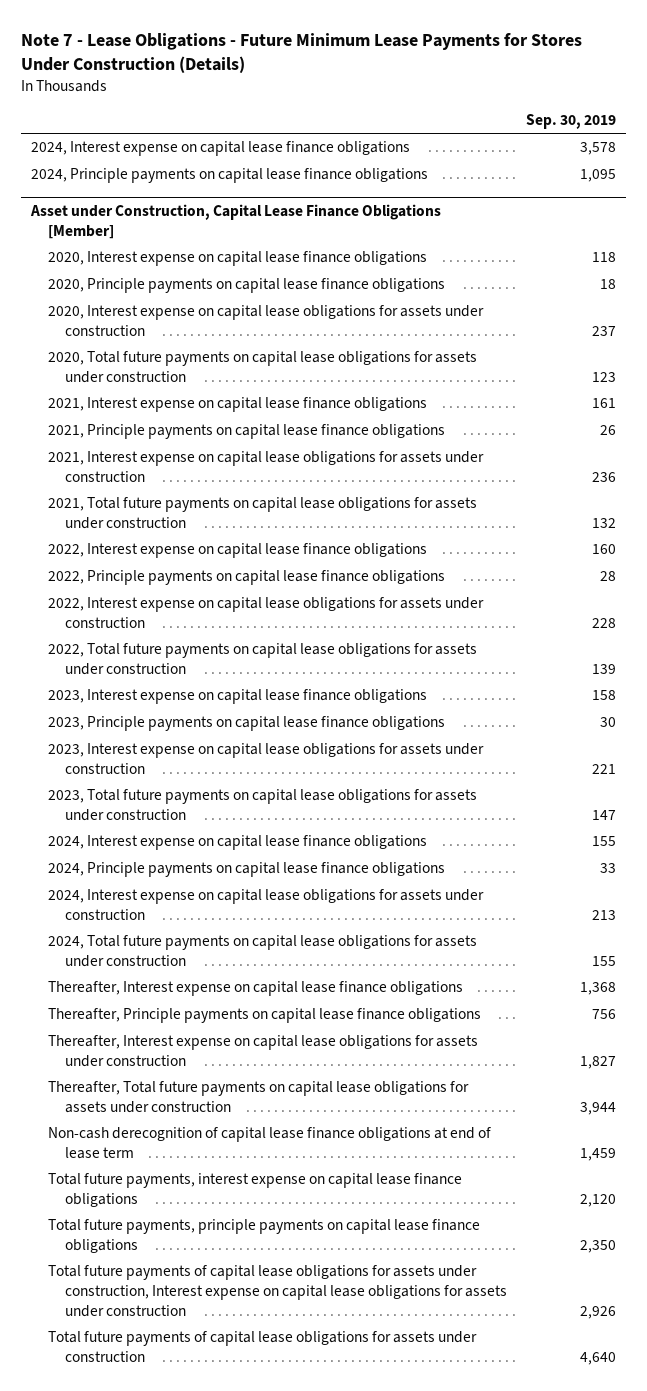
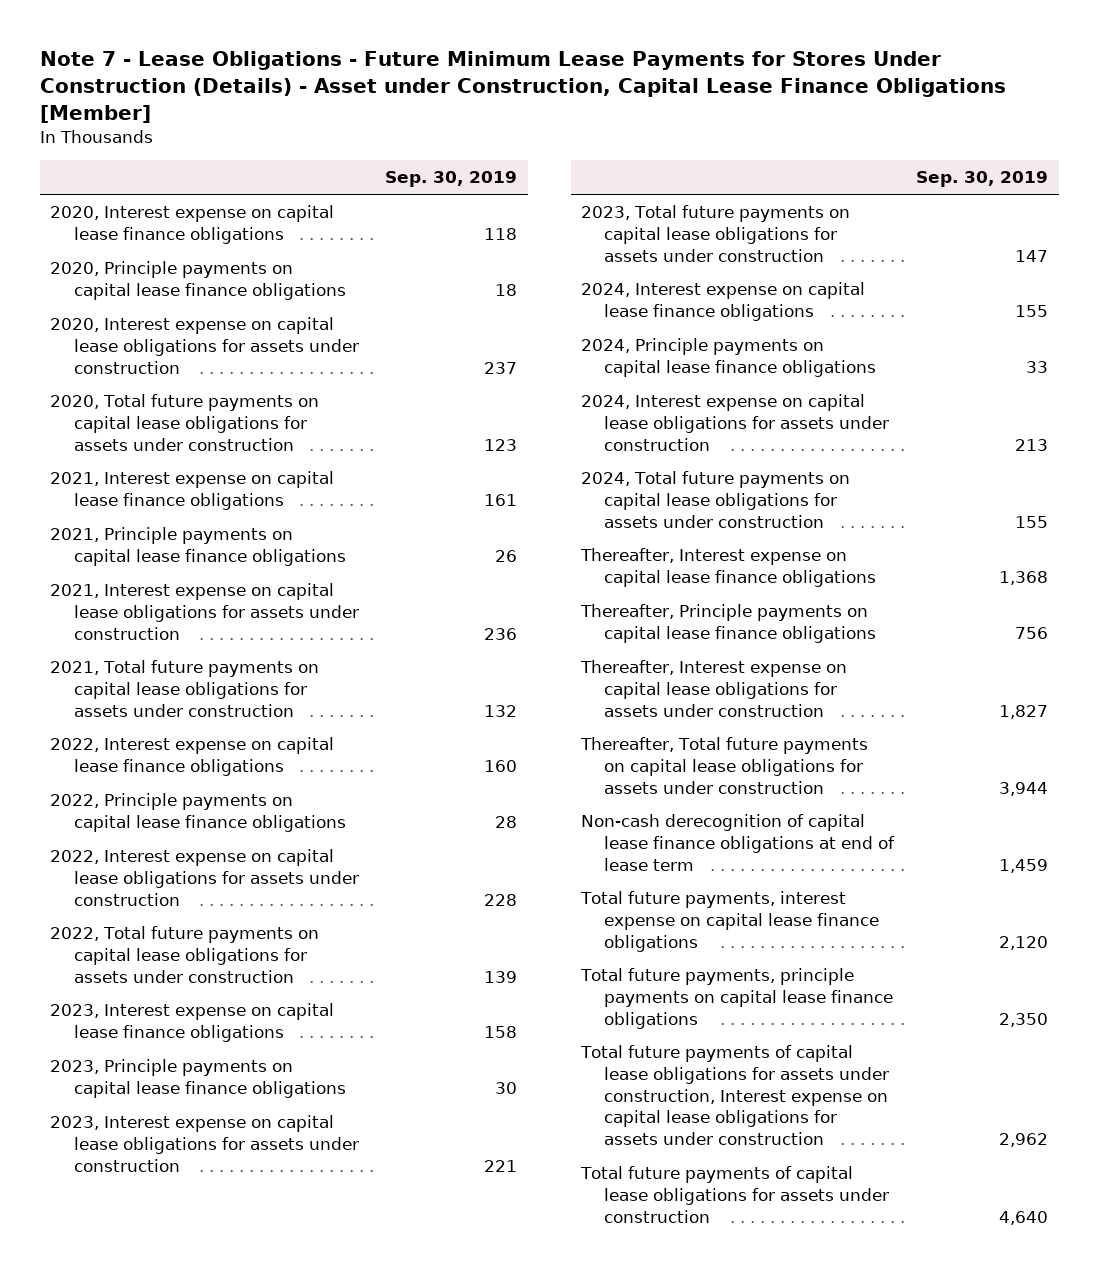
[21,32,583,73] Note 7 - Lease Obligations - Future Minimum Lease Payments for Stores Under Construction (Details) -> [39,51,1006,123] Note 7 - Lease Obligations - Future Minimum Lease Payments for Stores Under Construction (Details) - Asset under Construction, Capital Lease Finance Obligations [Member]
[31,141,411,157] 2024, Interest expense on capital lease finance obligations -> none
[31,168,429,184] 2024, Principle payments on capital lease finance obligations -> none
[30,204,442,240] Asset under Construction, Capital Lease Finance Obligations [Member] -> none
[580,1306,617,1320] 2,926 -> [998,1132,1048,1147] 2,962

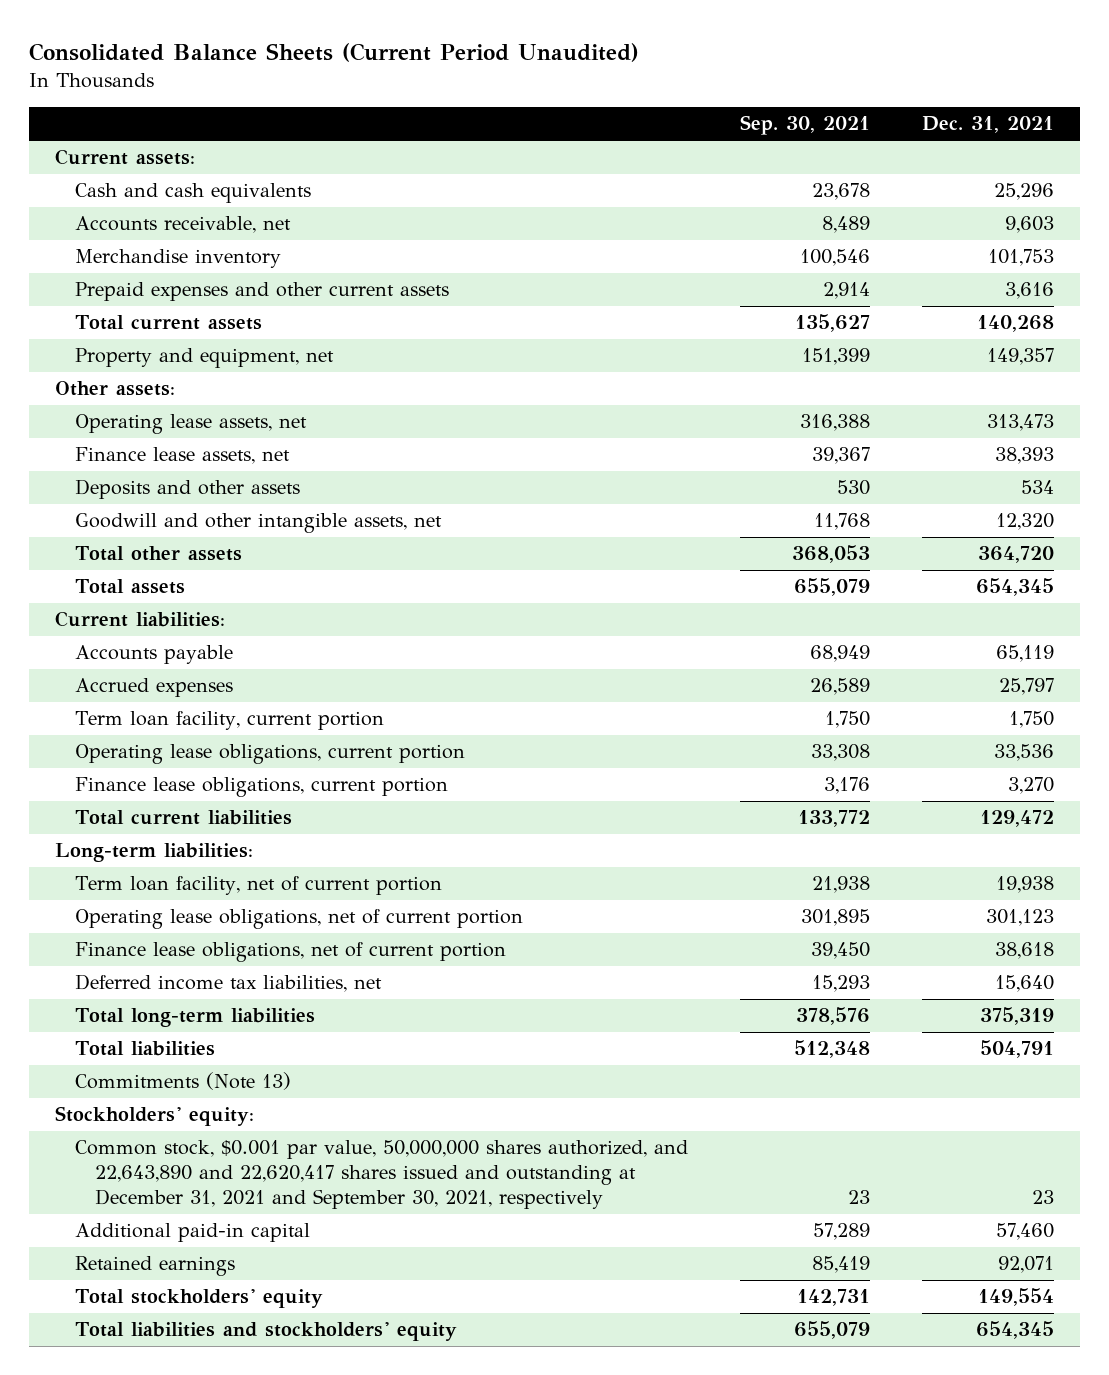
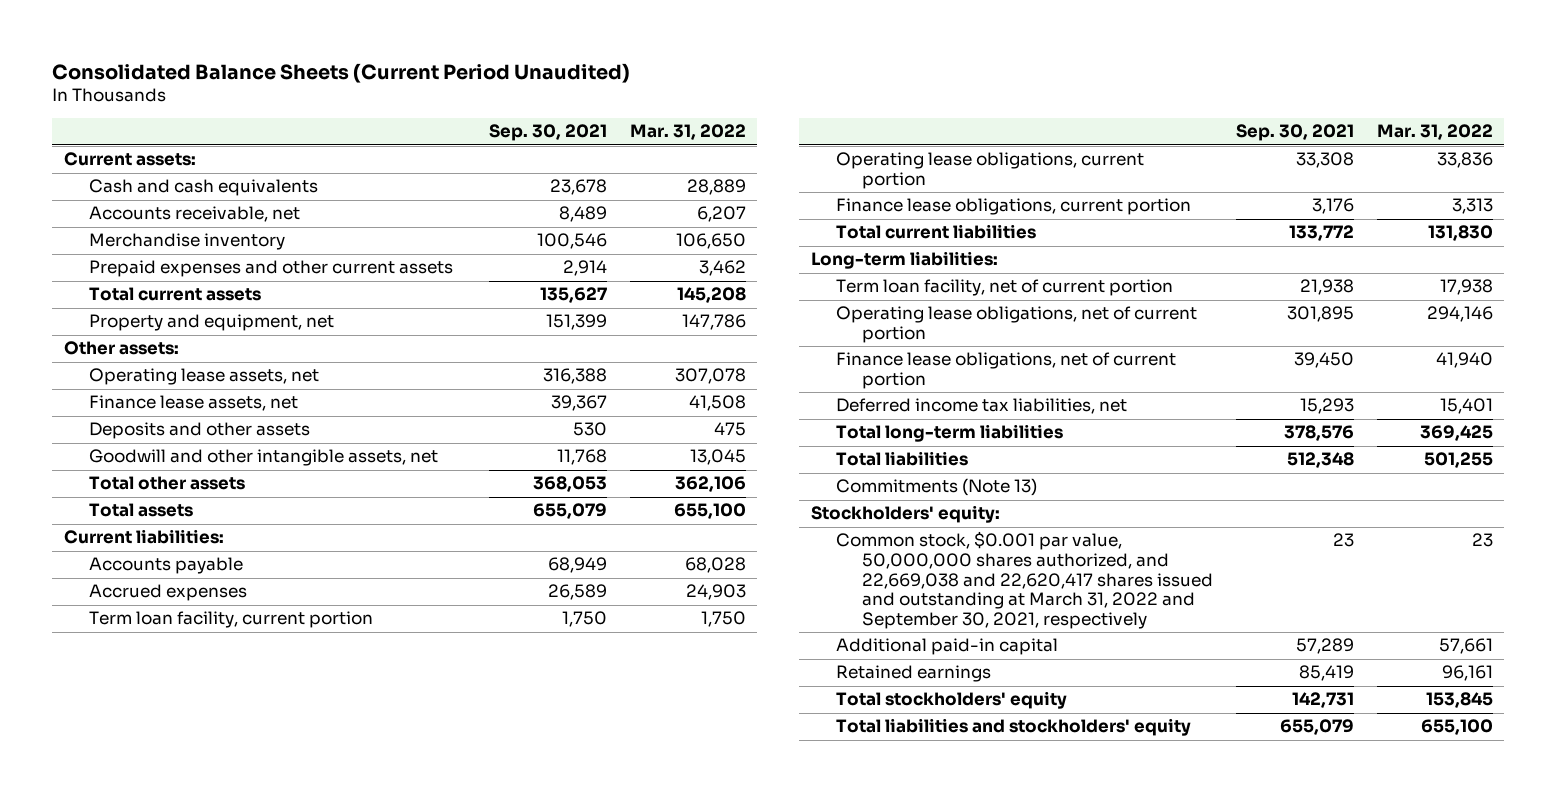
[922,116,1055,134] Dec. 31, 2021 -> none
none -> [629,124,746,141] Mar. 31, 2022
[74,1140,688,1210] Common stock, $0.001 par value, 50,000,000 shares authorized, and 22,643,890 and 22,620,417 shares issued and outstanding at December 31, 2021 and September 30, 2021, respectively -> [836,531,1213,630] Common stock, $0.001 par value, 50,000,000 shares authorized, and 22,669,038 and 22,620,417 shares issued and outstanding at March 31, 2022 and September 30, 2021, respectively

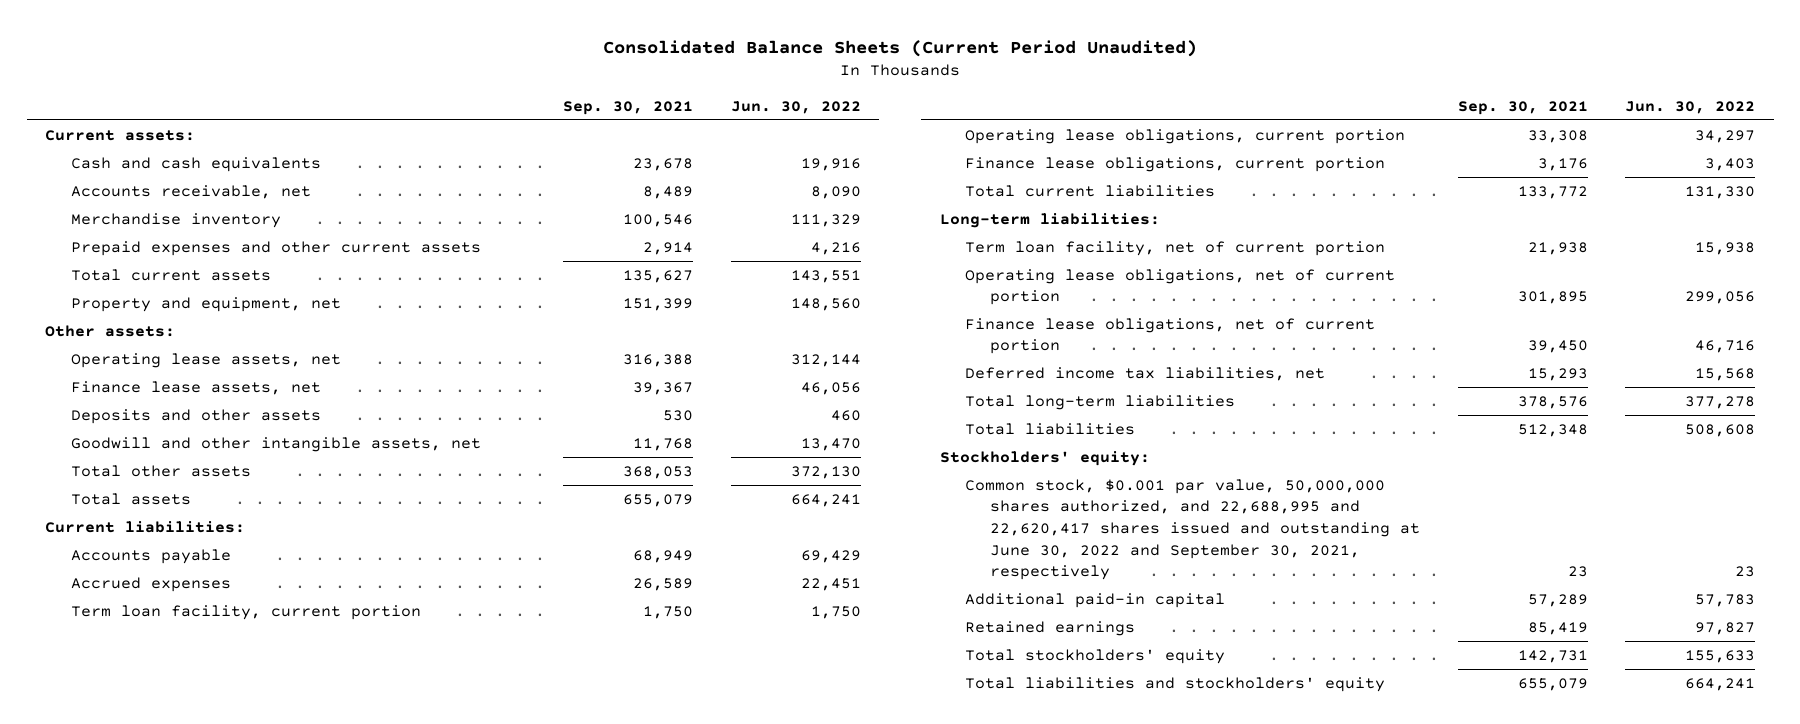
[629,124,746,141] Mar. 31, 2022 -> none
none -> [730,100,861,114] Jun. 30, 2022
[836,478,1038,497] Commitments (Note 13) -> none
[836,531,1213,630] Common stock, $0.001 par value, 50,000,000 shares authorized, and 22,669,038 and 22,620,417 shares issued and outstanding at March 31, 2022 and September 30, 2021, respectively -> [965,478,1421,581] Common stock, $0.001 par value, 50,000,000 shares authorized, and 22,688,995 and 22,620,417 shares issued and outstanding at June 30, 2022 and September 30, 2021, respectively

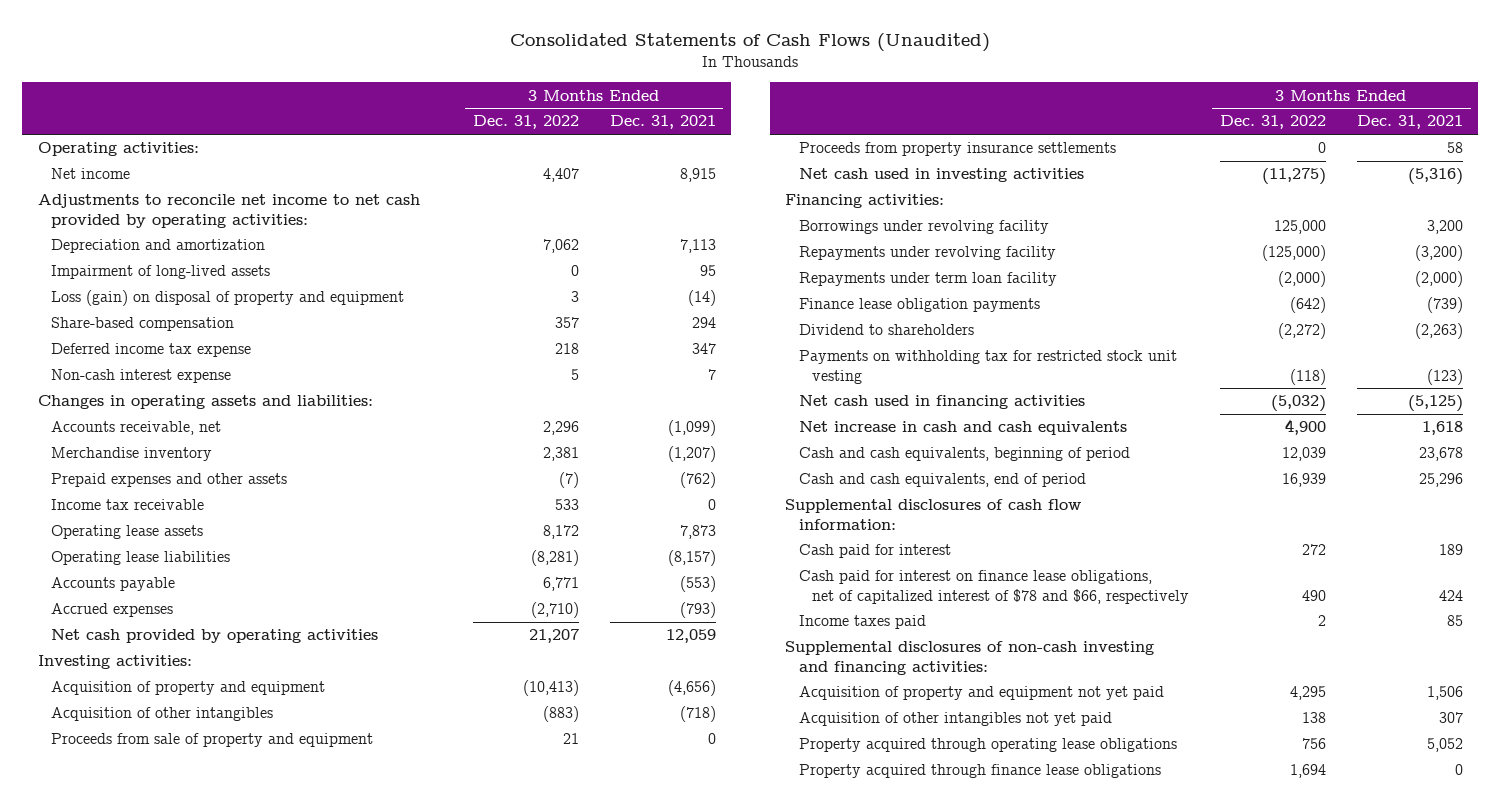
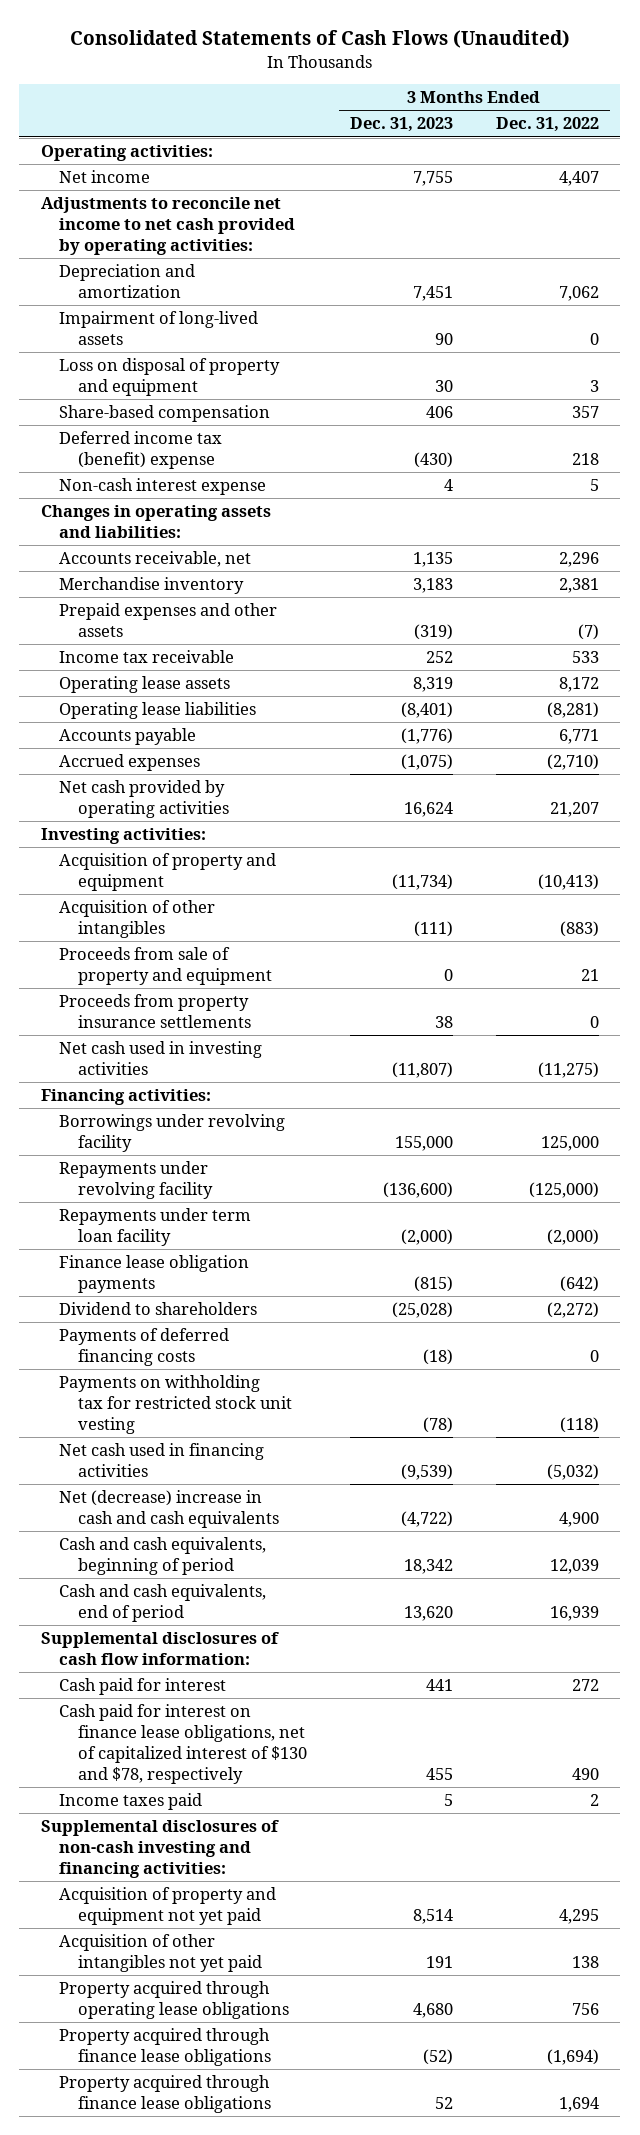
[609,115,716,130] Dec. 31, 2021 -> none
none -> [349,117,453,133] Dec. 31, 2023
[51,290,405,307] Loss (gain) on disposal of property and equipment -> [59,358,281,397] Loss on disposal of property and equipment
[51,343,252,358] Deferred income tax expense -> [59,431,223,470] Deferred income tax (benefit) expense
none -> [59,1328,230,1367] Payments of deferred financing costs
[798,421,1127,436] Net increase in cash and cash equivalents -> [59,1490,279,1529] Net (decrease) increase in cash and cash equivalents
[798,570,1189,604] Cash paid for interest on finance lease obligations, net of capitalized interest of $78 and $66, respectively -> [59,1704,307,1785] Cash paid for interest on finance lease obligations, net of capitalized interest of $130 and $78, respectively
none -> [59,2028,271,2067] Property acquired through finance lease obligations

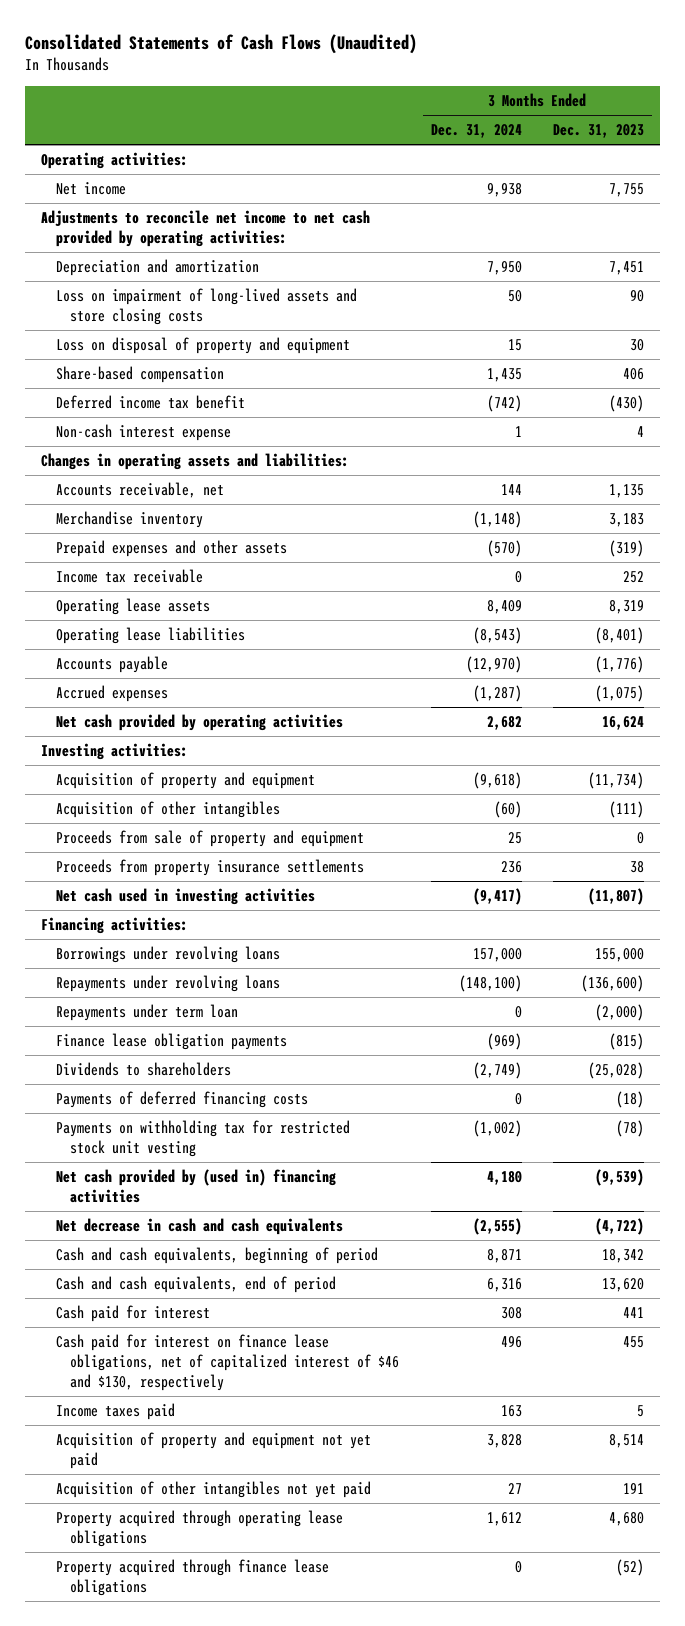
[495,117,599,133] Dec. 31, 2022 -> none
none -> [430,124,522,139] Dec. 31, 2024
[59,311,259,346] Impairment of long-lived assets -> [55,287,357,325] Loss on impairment of long-lived assets and store closing costs
[59,431,223,470] Deferred income tax (benefit) expense -> [55,394,245,409] Deferred income tax benefit
[59,1114,286,1153] Borrowings under revolving facility -> [55,945,280,963] Borrowings under revolving loans
[59,1161,213,1200] Repayments under revolving facility -> [55,974,280,992] Repayments under revolving loans
[59,1208,252,1247] Repayments under term loan facility -> [55,1003,238,1021] Repayments under term loan
[59,1302,258,1316] Dividend to shareholders -> [55,1061,231,1076] Dividends to shareholders
[59,1443,265,1478] Net cash used in financing activities -> [55,1168,336,1203] Net cash provided by (used in) financing activities
[59,1490,279,1529] Net (decrease) increase in cash and cash equivalents -> [55,1217,343,1235] Net decrease in cash and cash equivalents
[40,1632,279,1666] Supplemental disclosures of cash flow information: -> none
[59,1704,307,1785] Cash paid for interest on finance lease obligations, net of capitalized interest of $130 and $78, respectively -> [55,1333,400,1391] Cash paid for interest on finance lease obligations, net of capitalized interest of $46 and $130, respectively
[40,1820,279,1879] Supplemental disclosures of non-cash investing and financing activities: -> none
[59,2075,271,2114] Property acquired through finance lease obligations -> none

